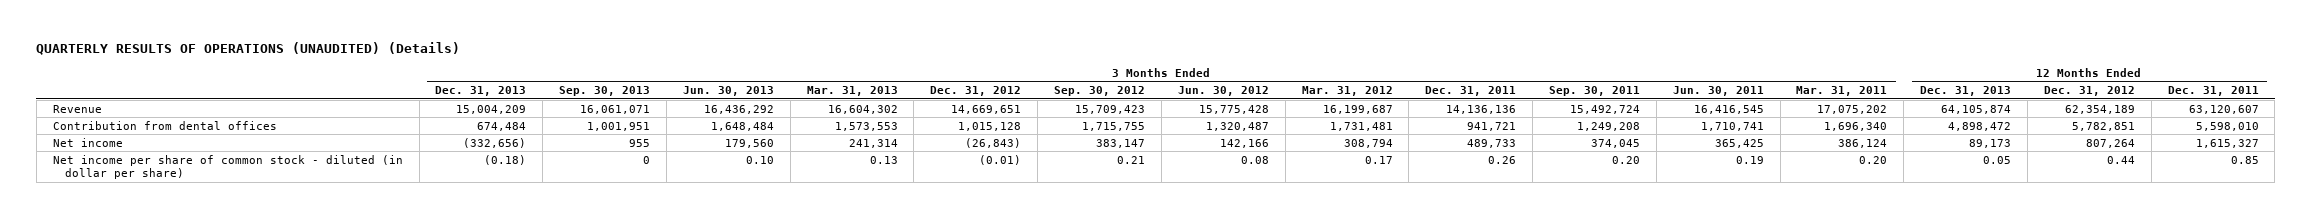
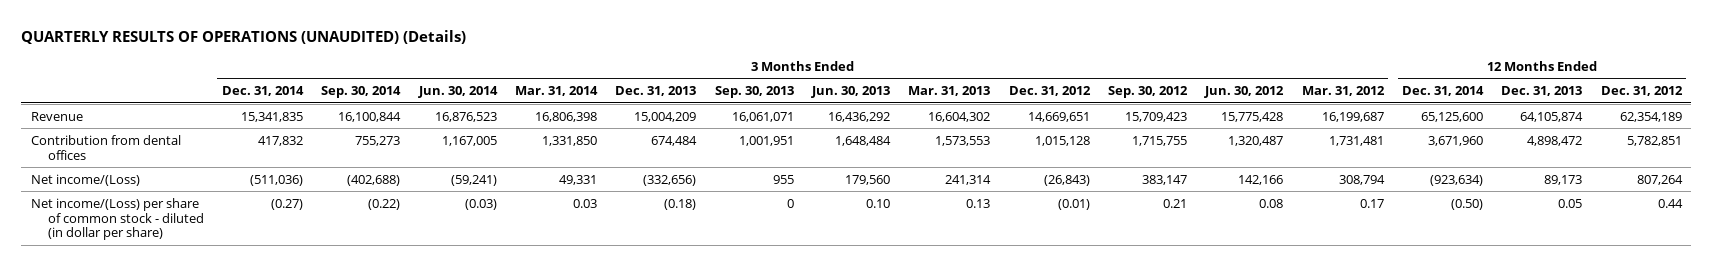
[1425,86,1517,97] Dec. 31, 2011 -> none
[1548,86,1640,97] Sep. 30, 2011 -> none
[1672,86,1764,97] Jun. 30, 2011 -> none
[1796,86,1888,97] Mar. 31, 2011 -> none
[2167,86,2259,97] Dec. 31, 2011 -> none
none -> [221,86,304,97] Dec. 31, 2014
none -> [321,86,402,99] Sep. 30, 2014
none -> [417,86,498,99] Jun. 30, 2014
none -> [514,86,598,97] Mar. 31, 2014
none -> [1402,86,1485,97] Dec. 31, 2014
[52,137,123,147] Net income -> [30,173,140,186] Net income/(Loss)
[52,154,403,180] Net income per share of common stock - diluted (in dollar per share) -> [30,197,204,241] Net income/(Loss) per share of common stock - diluted (in dollar per share)

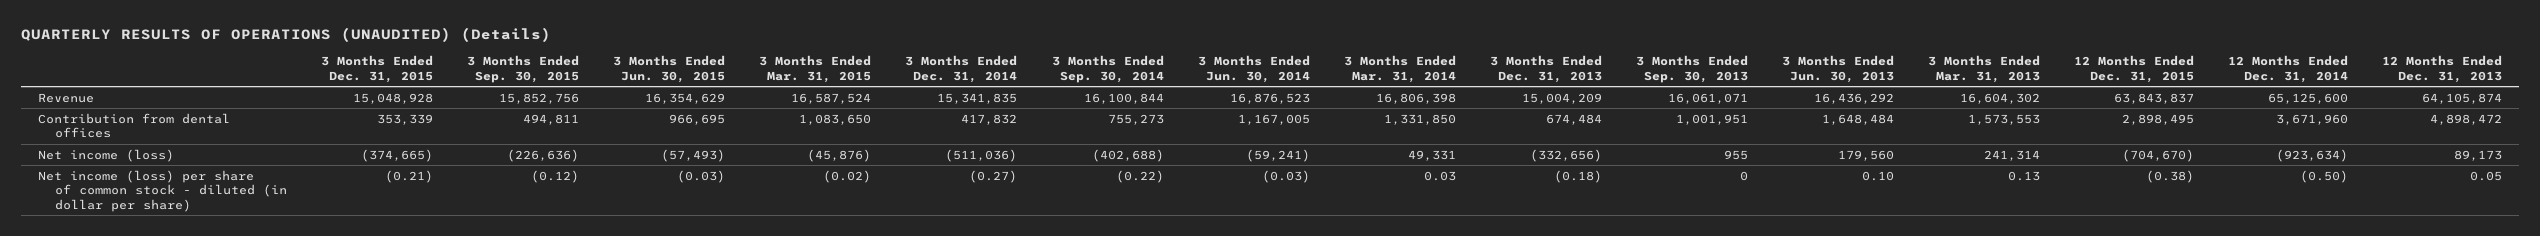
[1008,86,1091,97] Dec. 31, 2012 -> none
[1108,86,1189,99] Sep. 30, 2012 -> none
[1204,86,1285,99] Jun. 30, 2012 -> none
[1301,86,1385,97] Mar. 31, 2012 -> none
[1600,86,1683,97] Dec. 31, 2012 -> none
none -> [321,55,434,83] 3 Months Ended Dec. 31, 2015
none -> [467,55,580,83] 3 Months Ended Sep. 30, 2015
none -> [613,55,726,83] 3 Months Ended Jun. 30, 2015
none -> [759,55,872,83] 3 Months Ended Mar. 31, 2015
none -> [2073,55,2194,83] 12 Months Ended Dec. 31, 2015
[30,173,140,186] Net income/(Loss) -> [37,148,174,162] Net income (loss)
[30,197,204,241] Net income/(Loss) per share of common stock - diluted (in dollar per share) -> [37,169,288,212] Net income (loss) per share of common stock - diluted (in dollar per share)

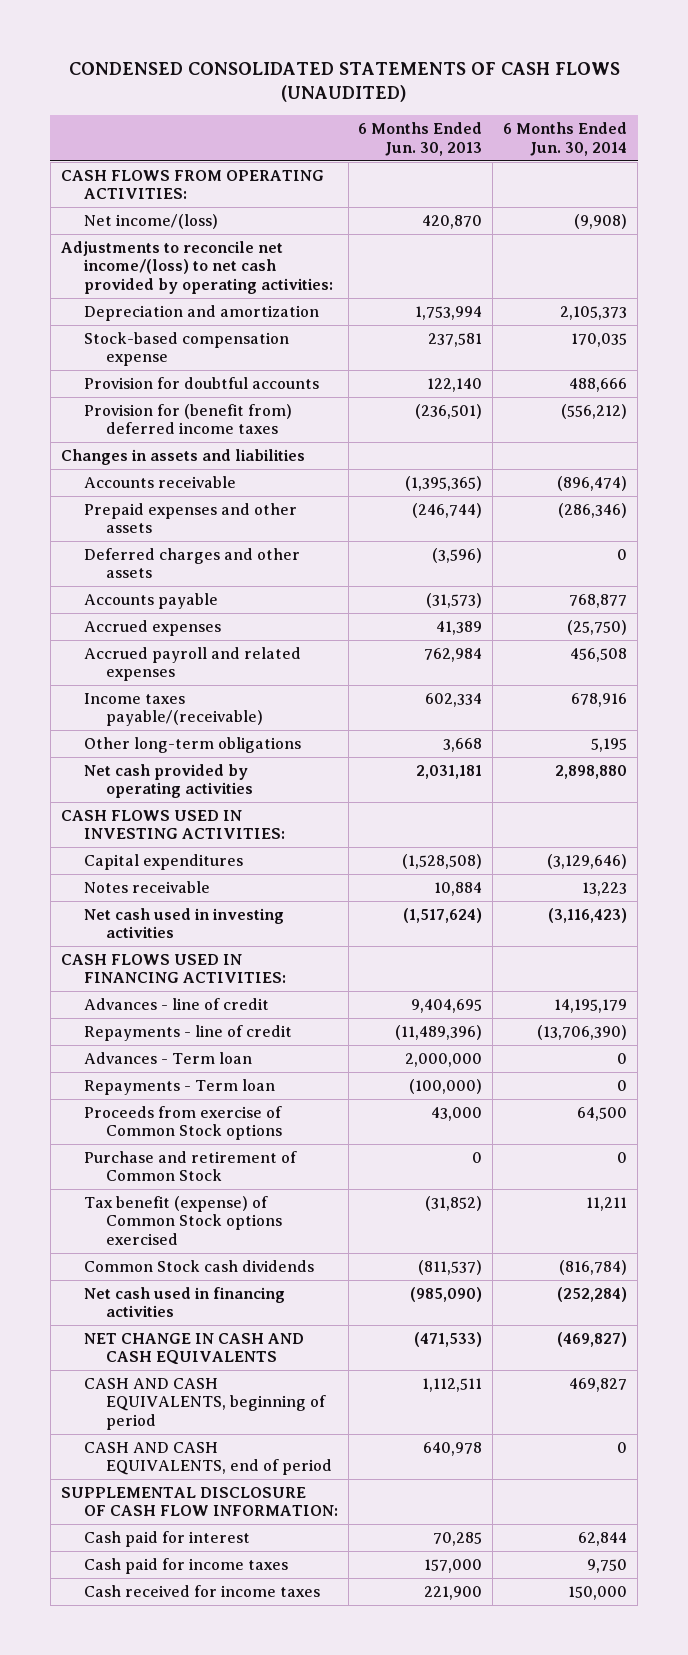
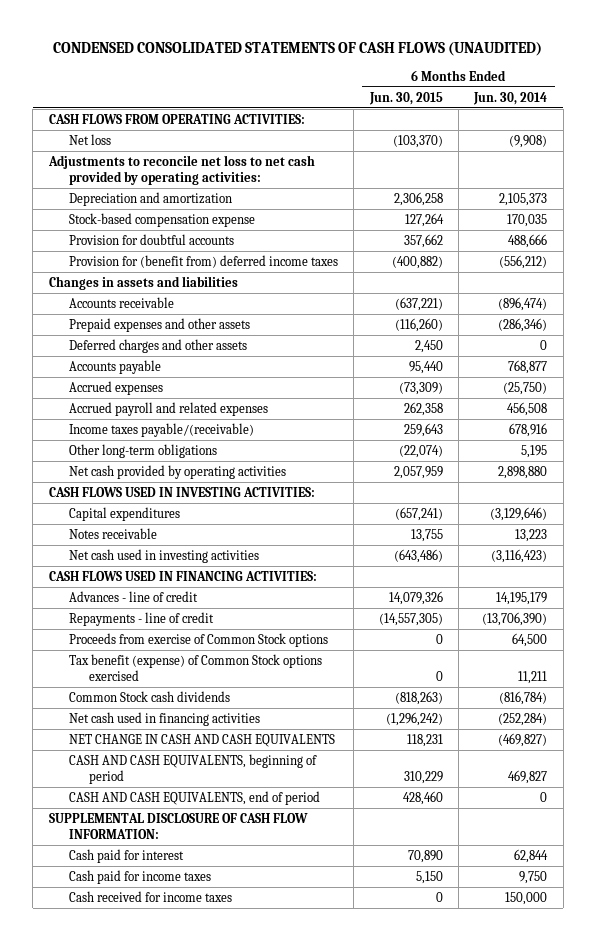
[358,122,483,156] 6 Months Ended Jun. 30, 2013 -> none
none -> [368,91,443,105] Jun. 30, 2015
[83,213,218,229] Net income/(loss) -> [68,133,111,145] Net loss
[60,240,333,294] Adjustments to reconcile net income/(loss) to net cash provided by operating activities: -> [47,154,315,185] Adjustments to reconcile net loss to net cash provided by operating activities:
[83,1051,252,1064] Advances - Term loan -> none
[83,1078,275,1095] Repayments - Term loan -> none
[83,1150,297,1182] Purchase and retirement of Common Stock -> none

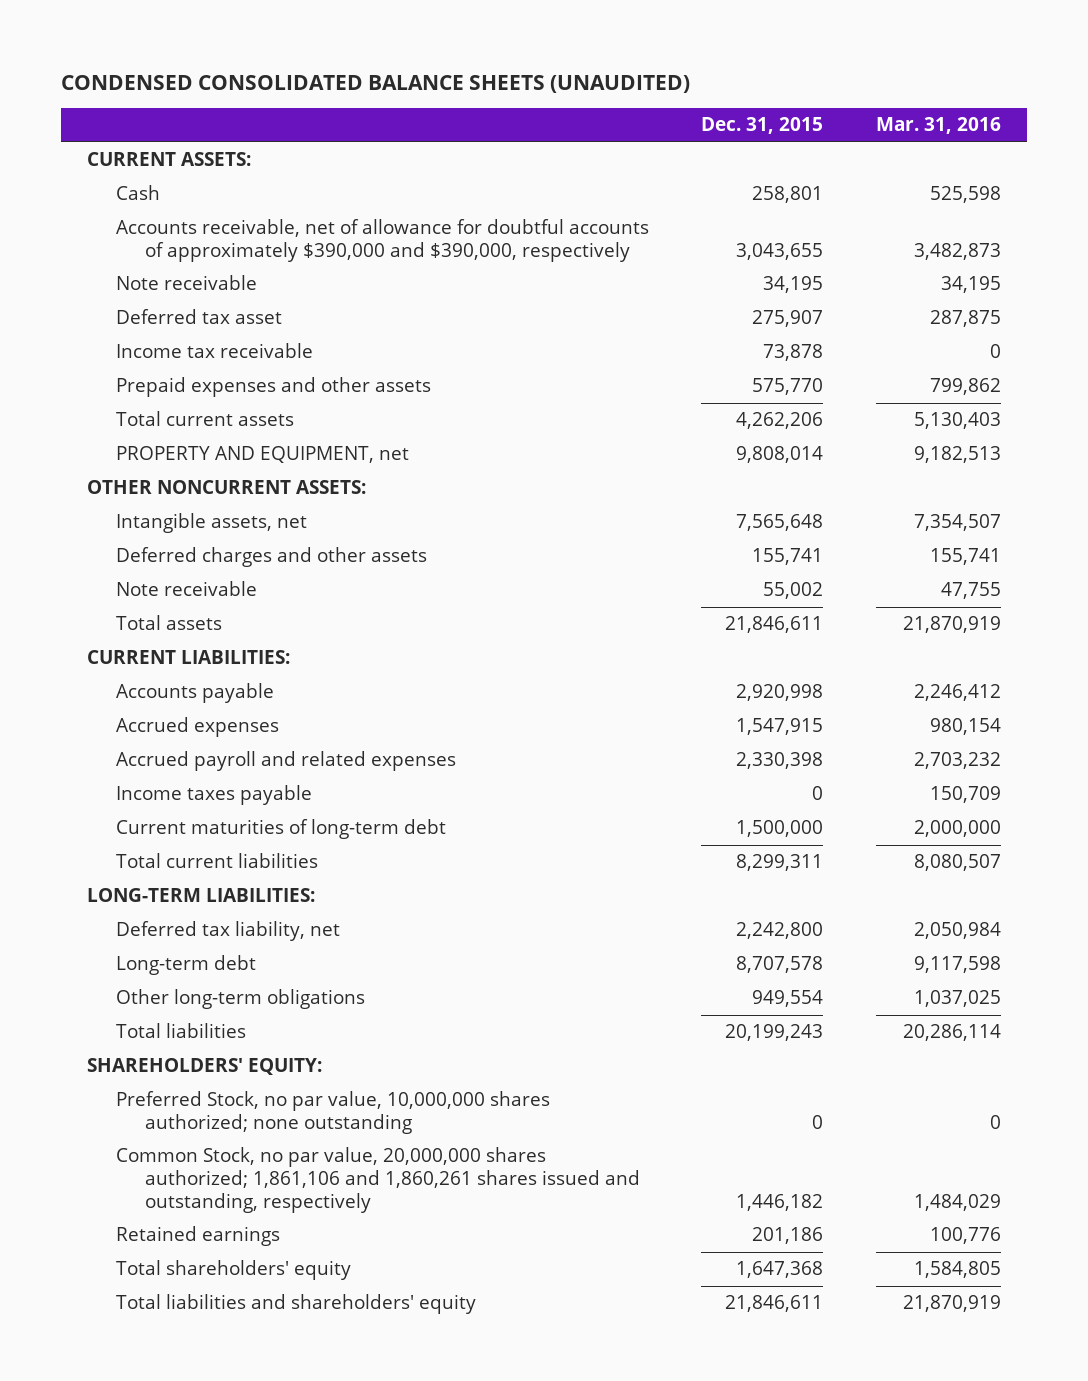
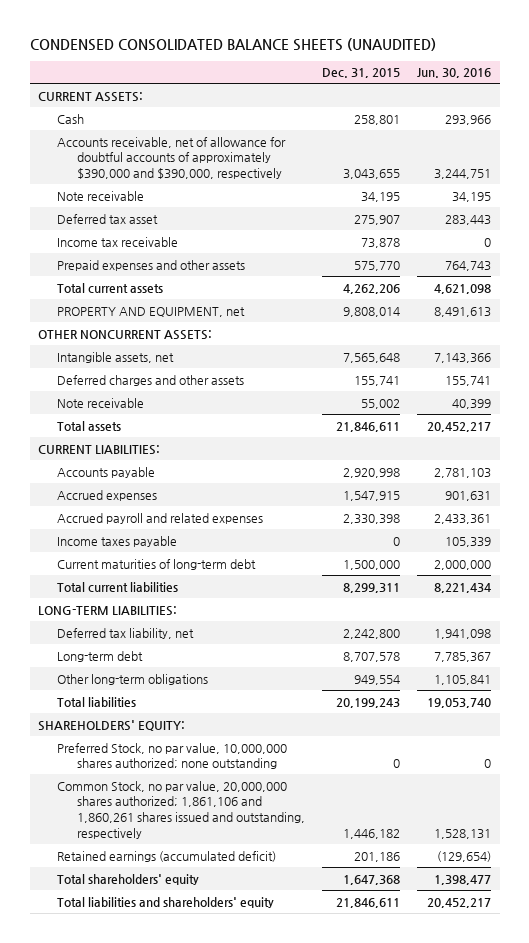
[875,117,1001,135] Mar. 31, 2016 -> none
none -> [417,68,492,79] Jun. 30, 2016
[115,1226,280,1247] Retained earnings -> [57,850,277,862] Retained earnings (accumulated deficit)

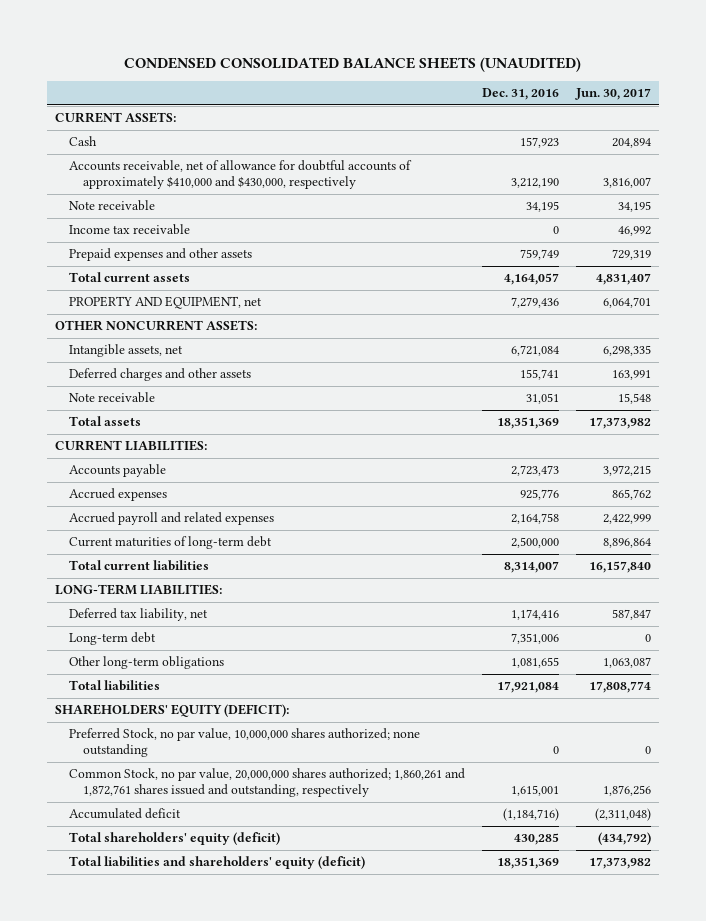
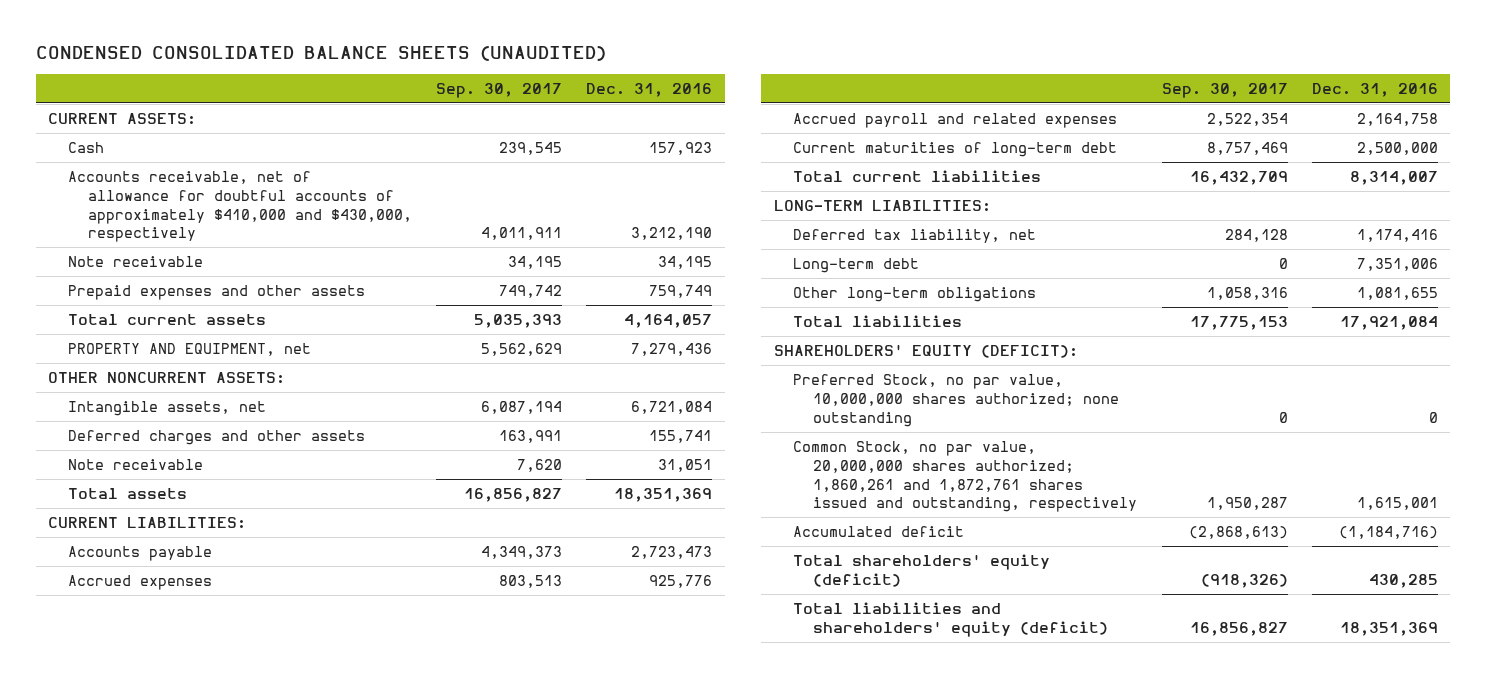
[574,88,651,101] Jun. 30, 2017 -> none
none -> [436,82,563,98] Sep. 30, 2017
[69,224,191,236] Income tax receivable -> none

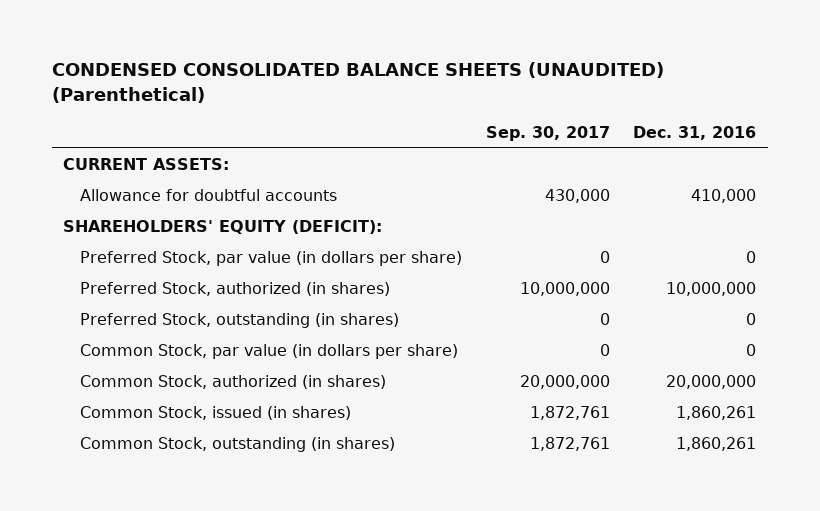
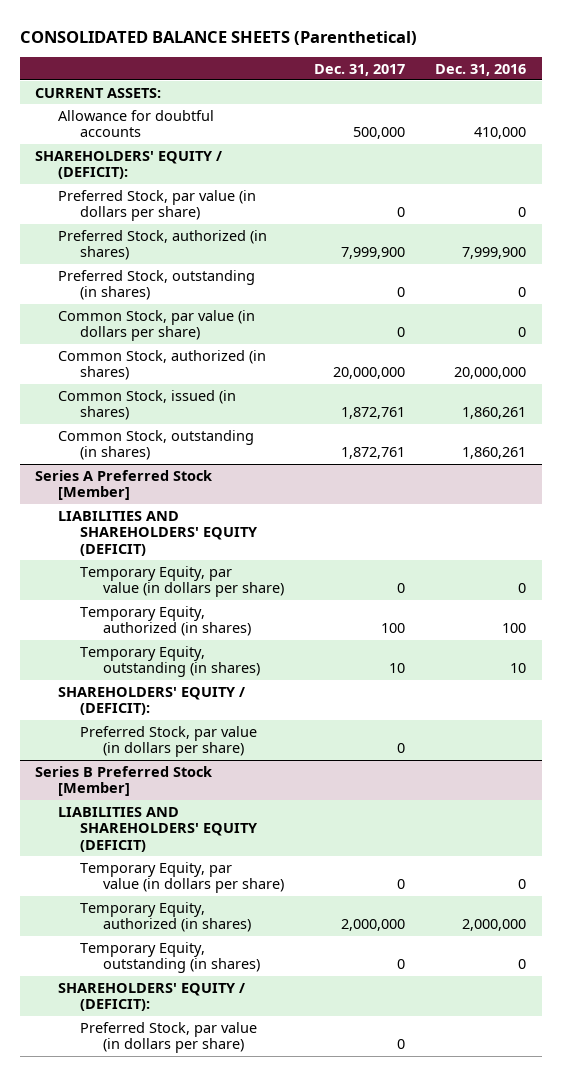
[51,62,664,103] CONDENSED CONSOLIDATED BALANCE SHEETS (UNAUDITED) (Parenthetical) -> [20,30,418,45] CONSOLIDATED BALANCE SHEETS (Parenthetical)
[485,125,610,141] Sep. 30, 2017 -> none
none -> [313,63,405,76] Dec. 31, 2017
[63,220,383,235] SHAREHOLDERS' EQUITY (DEFICIT): -> [35,150,223,180] SHAREHOLDERS' EQUITY / (DEFICIT):
[666,282,757,297] 10,000,000 -> [462,247,527,260] 7,999,900
none -> [35,469,213,501] Series A Preferred Stock [Member]
none -> [57,510,259,557] LIABILITIES AND SHAREHOLDERS' EQUITY (DEFICIT)
none -> [80,565,284,598] Temporary Equity, par value (in dollars per share)
none -> [80,605,251,637] Temporary Equity, authorized (in shares)
none -> [80,645,260,678] Temporary Equity, outstanding (in shares)
none -> [57,686,245,716] SHAREHOLDERS' EQUITY / (DEFICIT):
none -> [80,725,258,758] Preferred Stock, par value (in dollars per share)
none -> [35,765,213,797] Series B Preferred Stock [Member]
none -> [57,806,259,853] LIABILITIES AND SHAREHOLDERS' EQUITY (DEFICIT)
none -> [80,861,284,894] Temporary Equity, par value (in dollars per share)
none -> [80,901,251,933] Temporary Equity, authorized (in shares)
none -> [80,941,260,974] Temporary Equity, outstanding (in shares)
none -> [57,982,245,1012] SHAREHOLDERS' EQUITY / (DEFICIT):
none -> [80,1021,258,1054] Preferred Stock, par value (in dollars per share)

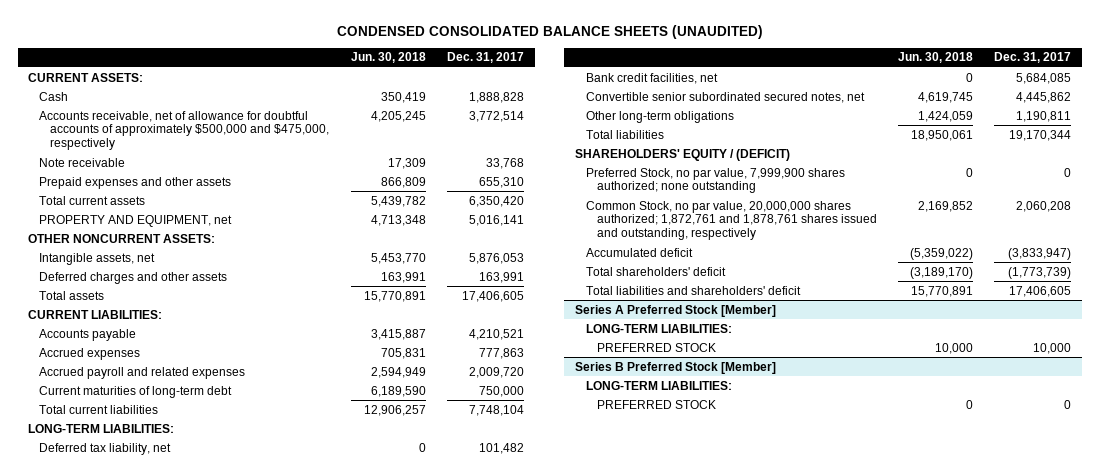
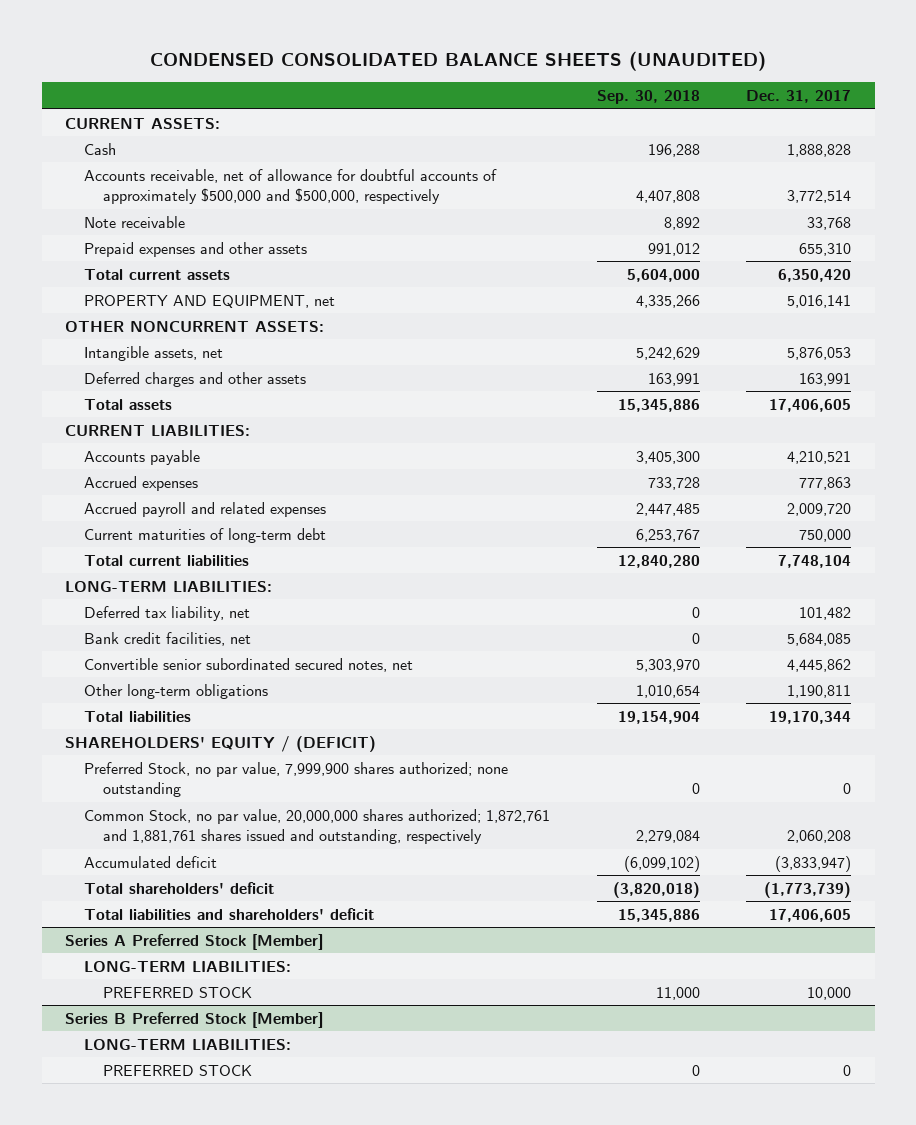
[351,52,427,64] Jun. 30, 2018 -> none
none -> [596,90,700,105] Sep. 30, 2018
[39,110,330,151] Accounts receivable, net of allowance for doubtful accounts of approximately $500,000 and $475,000, respectively -> [83,168,497,205] Accounts receivable, net of allowance for doubtful accounts of approximately $500,000 and $500,000, respectively
[586,200,878,241] Common Stock, no par value, 20,000,000 shares authorized; 1,872,761 and 1,878,761 shares issued and outstanding, respectively -> [83,808,550,845] Common Stock, no par value, 20,000,000 shares authorized; 1,872,761 and 1,881,761 shares issued and outstanding, respectively

